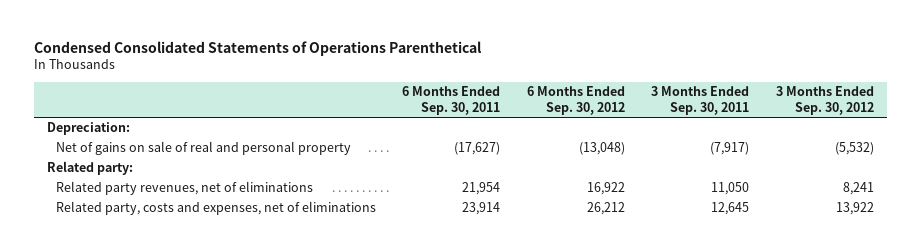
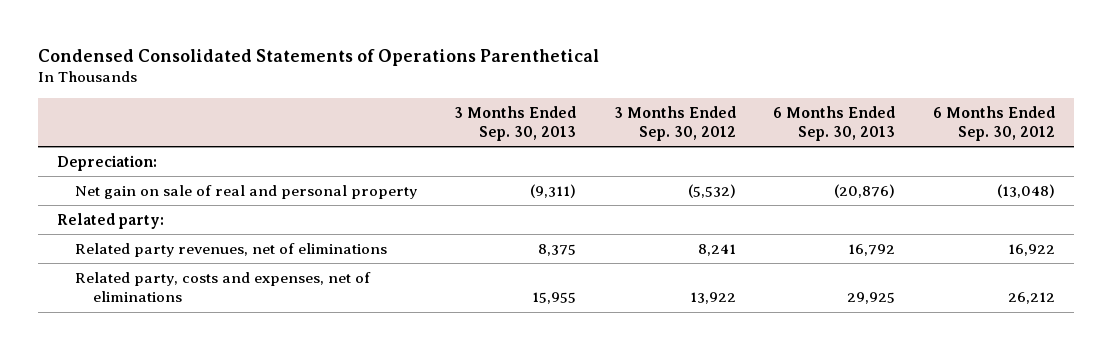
[402,86,501,115] 6 Months Ended Sep. 30, 2011 -> none
[651,86,750,115] 3 Months Ended Sep. 30, 2011 -> none
none -> [454,105,577,141] 3 Months Ended Sep. 30, 2013
none -> [773,105,896,141] 6 Months Ended Sep. 30, 2013
[55,141,351,156] Net of gains on sale of real and personal property -> [74,185,417,200] Net gain on sale of real and personal property

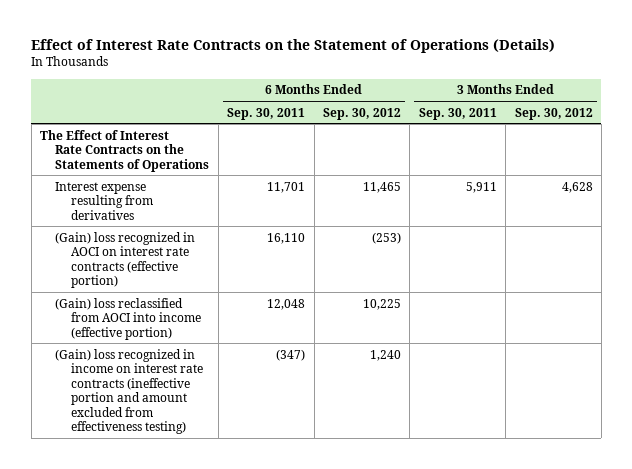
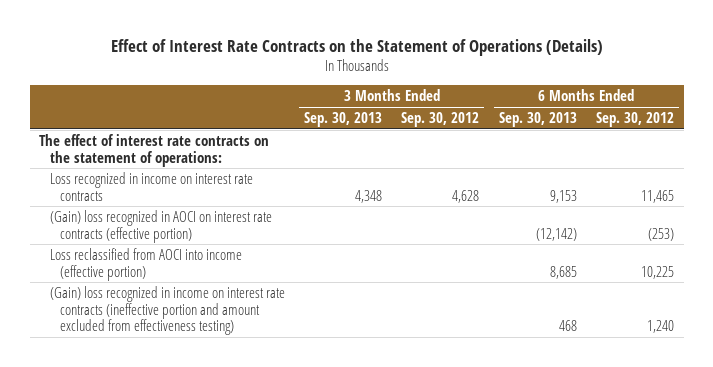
[227,107,306,120] Sep. 30, 2011 -> none
[418,107,497,120] Sep. 30, 2011 -> none
none -> [303,111,382,127] Sep. 30, 2013
none -> [498,111,577,127] Sep. 30, 2013
[39,129,210,172] The Effect of Interest Rate Contracts on the Statements of Operations -> [39,133,270,167] The effect of interest rate contracts on the statement of operations:
[55,181,153,220] Interest expense resulting from derivatives -> [49,171,253,201] Loss recognized in income on interest rate contracts
[55,297,201,340] (Gain) loss reclassified from AOCI into income (effective portion) -> [49,247,242,281] Loss reclassified from AOCI into income (effective portion)

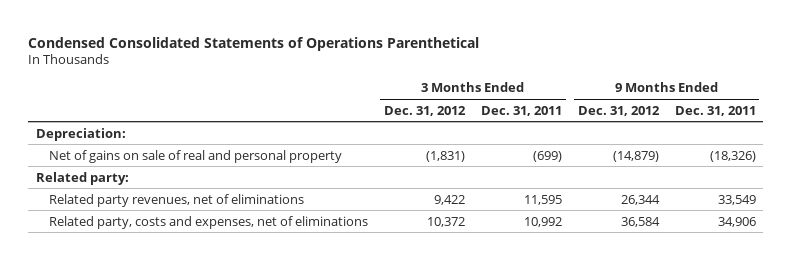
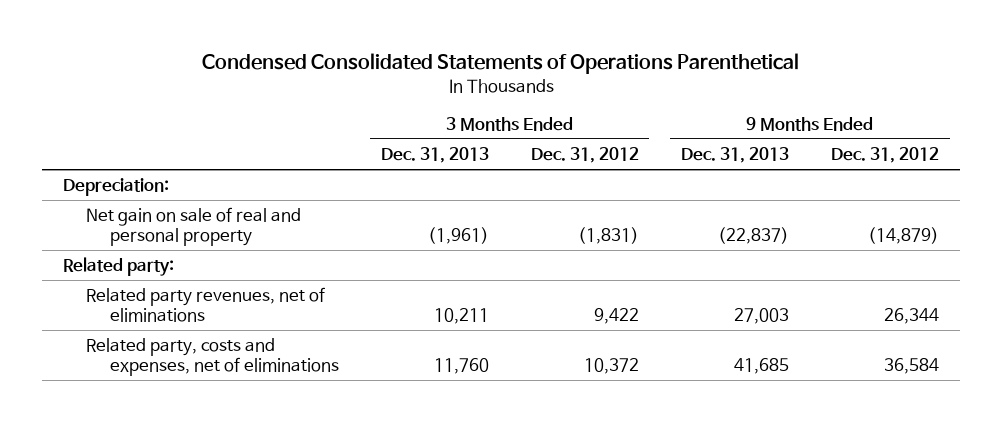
[480,105,562,116] Dec. 31, 2011 -> none
[674,105,756,116] Dec. 31, 2011 -> none
none -> [380,147,489,164] Dec. 31, 2013
none -> [680,147,789,164] Dec. 31, 2013
[49,149,343,163] Net of gains on sale of real and personal property -> [86,207,302,246] Net gain on sale of real and personal property

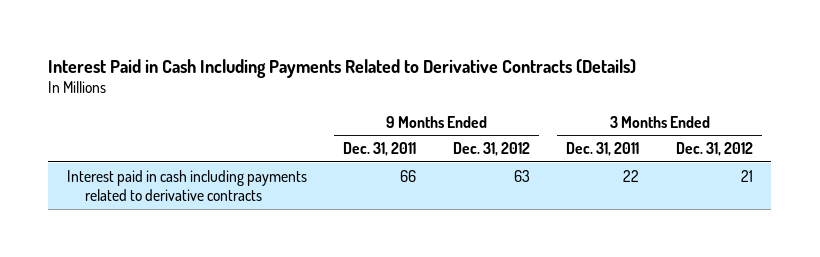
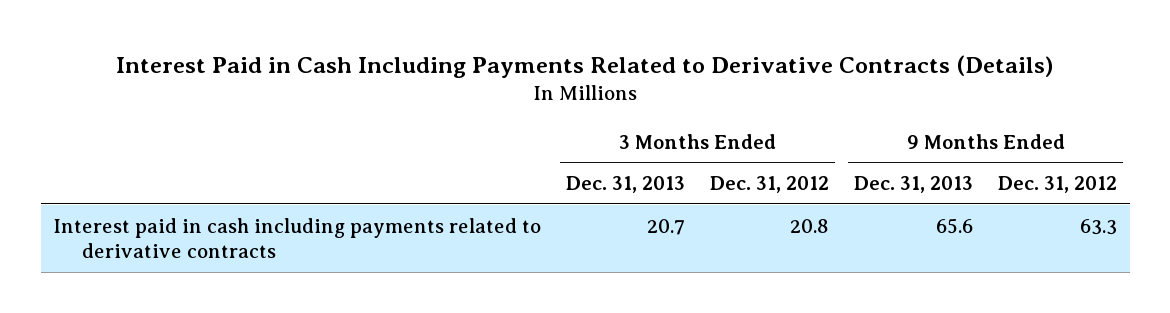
[343,142,417,157] Dec. 31, 2011 -> none
[566,142,640,157] Dec. 31, 2011 -> none
none -> [566,176,686,194] Dec. 31, 2013
none -> [854,176,974,194] Dec. 31, 2013
[513,169,530,182] 63 -> [1080,218,1118,235] 63.3
[740,169,753,182] 21 -> [790,218,830,233] 20.8

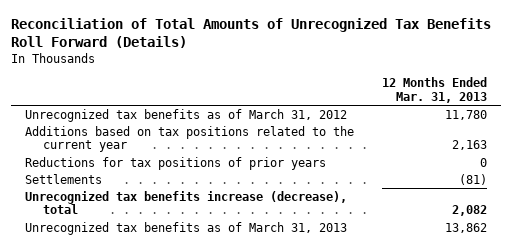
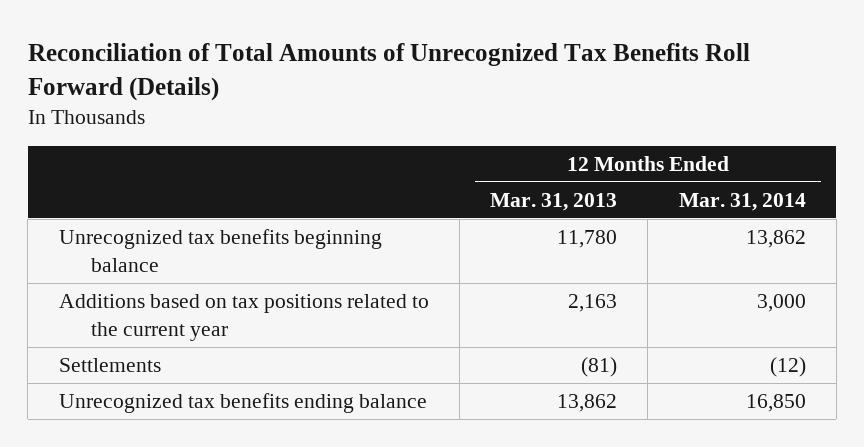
none -> [678,192,806,211] Mar. 31, 2014
[25,108,348,122] Unrecognized tax benefits as of March 31, 2012 -> [58,228,382,272] Unrecognized tax benefits beginning balance
[25,156,327,170] Reductions for tax positions of prior years -> none
[25,190,348,215] Unrecognized tax benefits increase (decrease), total -> none
[25,221,348,235] Unrecognized tax benefits as of March 31, 2013 -> [58,392,427,413] Unrecognized tax benefits ending balance

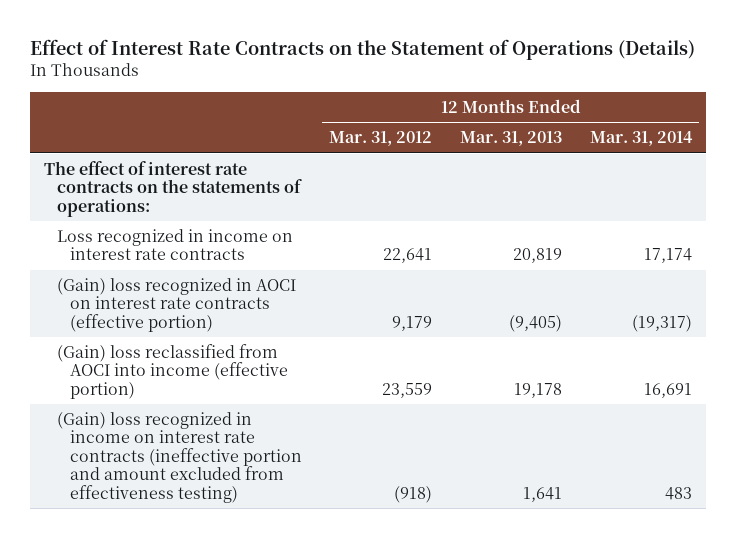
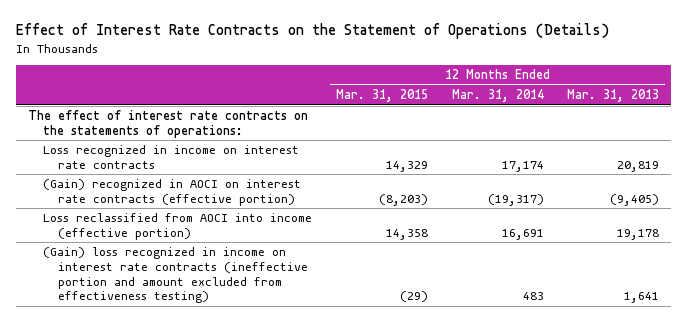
[329,131,433,147] Mar. 31, 2012 -> none
none -> [335,89,428,103] Mar. 31, 2015
[56,277,296,332] (Gain) loss recognized in AOCI on interest rate contracts (effective portion) -> [43,179,302,206] (Gain) recognized in AOCI on interest rate contracts (effective portion)
[56,343,288,399] (Gain) loss reclassified from AOCI into income (effective portion) -> [43,213,313,240] Loss reclassified from AOCI into income (effective portion)

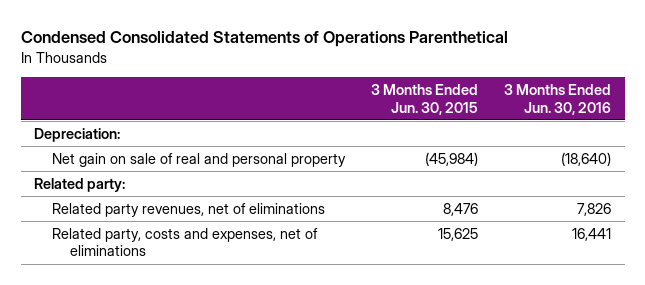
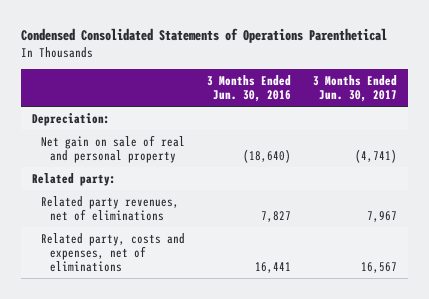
[371,84,479,115] 3 Months Ended Jun. 30, 2015 -> none
none -> [313,74,398,103] 3 Months Ended Jun. 30, 2017
[577,202,612,216] 7,826 -> [261,210,292,222] 7,827

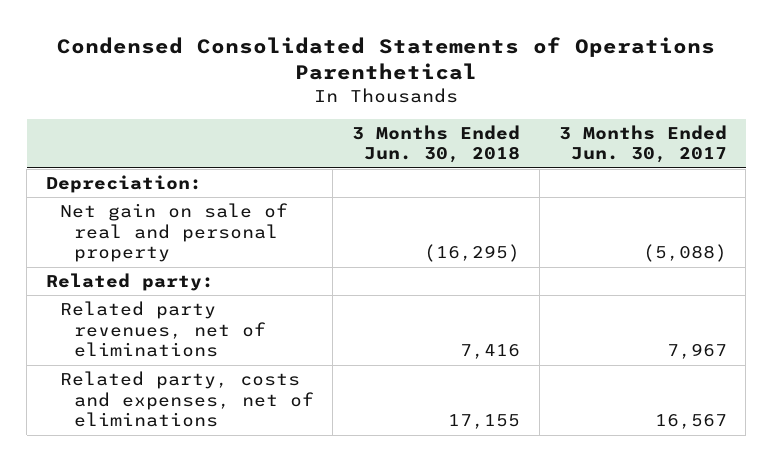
[207,74,292,103] 3 Months Ended Jun. 30, 2016 -> none
none -> [352,124,521,164] 3 Months Ended Jun. 30, 2018
[355,148,398,163] (4,741) -> [642,244,727,263] (5,088)

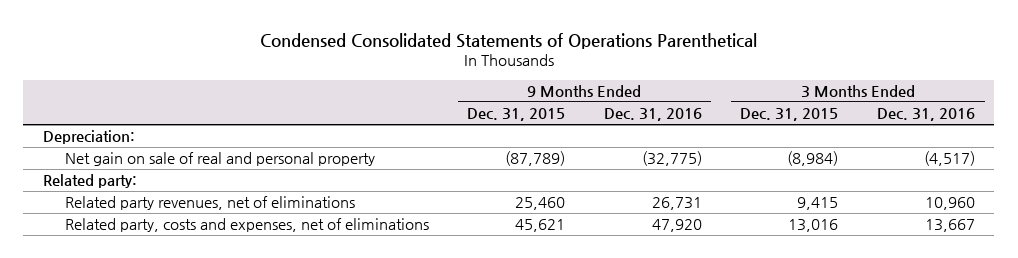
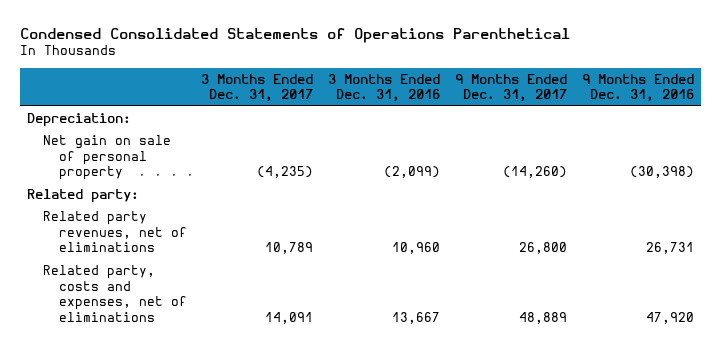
[467,108,566,122] Dec. 31, 2015 -> none
[740,108,839,122] Dec. 31, 2015 -> none
none -> [201,73,314,103] 3 Months Ended Dec. 31, 2017
none -> [454,73,567,103] 9 Months Ended Dec. 31, 2017
[64,152,375,167] Net gain on sale of real and personal property -> [42,134,171,181] Net gain on sale of personal property
[641,151,702,167] (32,775) -> [629,166,694,179] (30,398)
[923,151,975,167] (4,517) -> [384,166,441,179] (2,099)

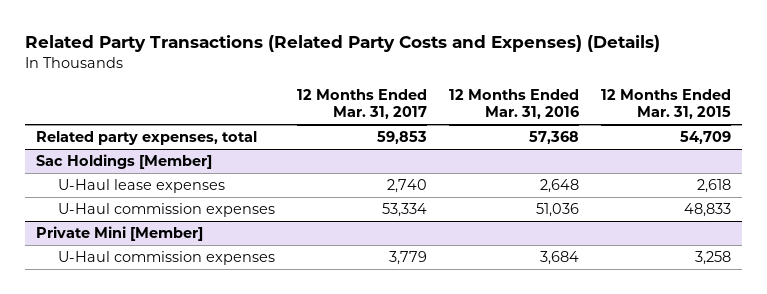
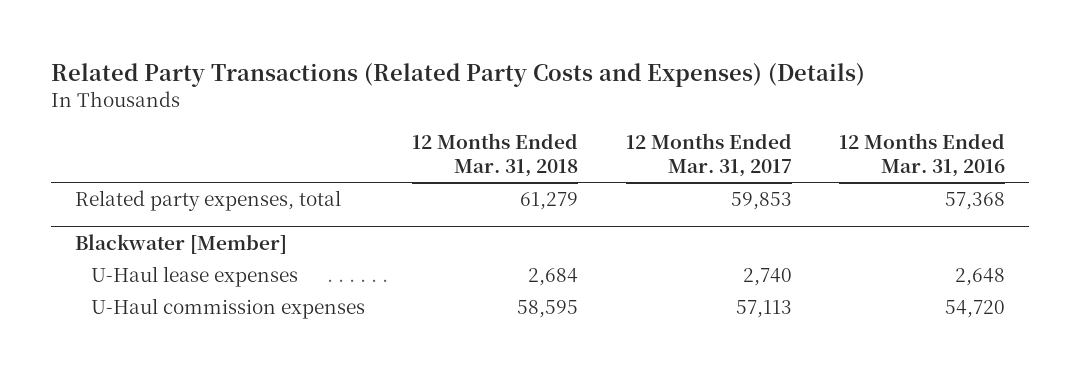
[600,88,731,120] 12 Months Ended Mar. 31, 2015 -> none
none -> [412,133,579,178] 12 Months Ended Mar. 31, 2018
[36,154,213,170] Sac Holdings [Member] -> none
none -> [74,234,287,255] Blackwater [Member]
[36,226,204,242] Private Mini [Member] -> none
[57,251,275,266] U-Haul commission expenses -> none
[381,203,427,218] 53,334 -> [735,300,792,319] 57,113
[535,203,579,218] 51,036 -> [944,300,1005,319] 54,720

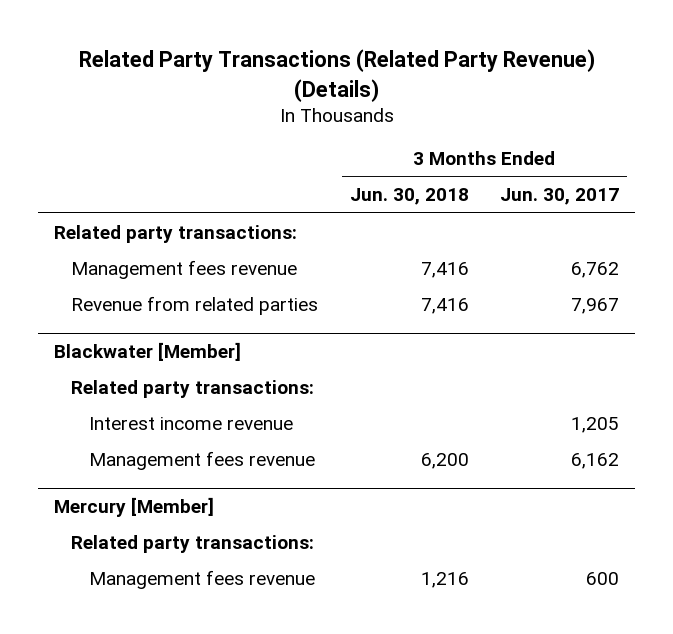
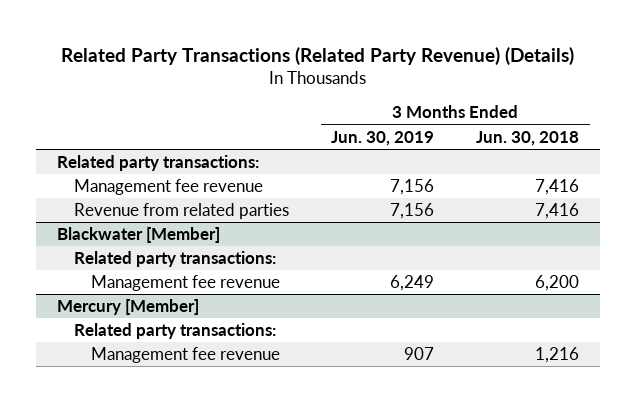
[500,188,620,206] Jun. 30, 2017 -> none
none -> [331,130,435,146] Jun. 30, 2019
[71,259,298,279] Management fees revenue -> [74,179,264,196] Management fee revenue
[88,416,293,430] Interest income revenue -> none
[88,450,315,470] Management fees revenue -> [91,275,281,292] Management fee revenue
[88,569,315,589] Management fees revenue -> [91,347,281,364] Management fee revenue

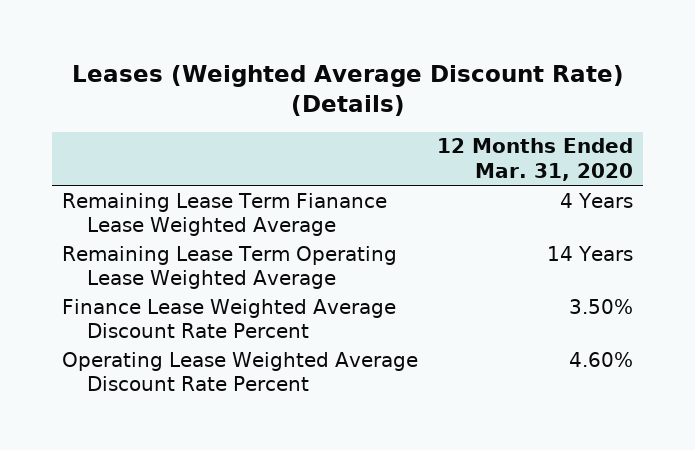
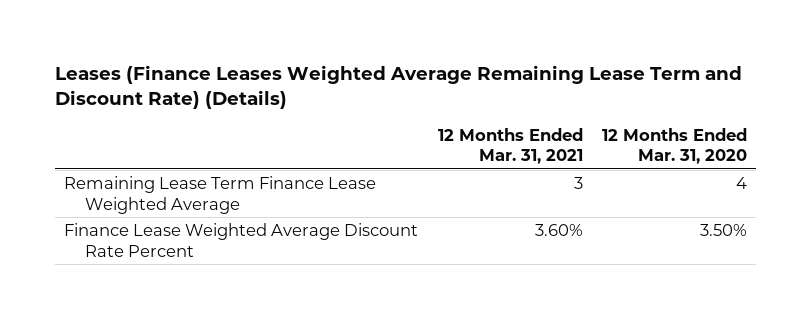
[71,65,624,117] Leases (Weighted Average Discount Rate) (Details) -> [54,65,742,110] Leases (Finance Leases Weighted Average Remaining Lease Term and Discount Rate) (Details)
none -> [437,127,583,165] 12 Months Ended Mar. 31, 2021
[61,245,397,289] Remaining Lease Term Operating Lease Weighted Average -> none
[61,192,387,236] Remaining Lease Term Fianance Lease Weighted Average -> [64,176,377,214] Remaining Lease Term Finance Lease Weighted Average
[560,192,634,208] 4 Years -> [735,177,747,190] 4
[61,351,418,391] Operating Lease Weighted Average Discount Rate Percent -> none

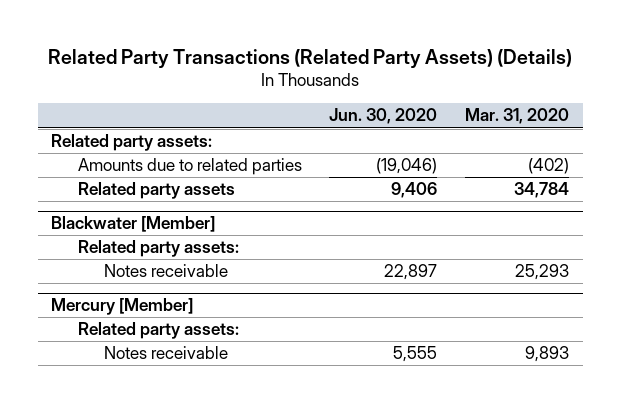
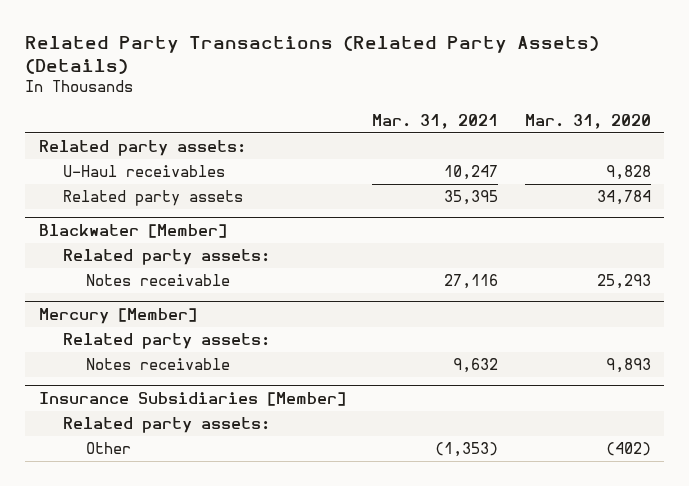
[329,108,438,125] Jun. 30, 2020 -> none
none -> [372,113,499,129] Mar. 31, 2021
[77,158,302,176] Amounts due to related parties -> none
none -> [62,165,225,178] U-Haul receivables
none -> [38,392,346,407] Insurance Subsidiaries [Member]
none -> [62,417,270,434] Related party assets:
none -> [86,442,132,455] Other

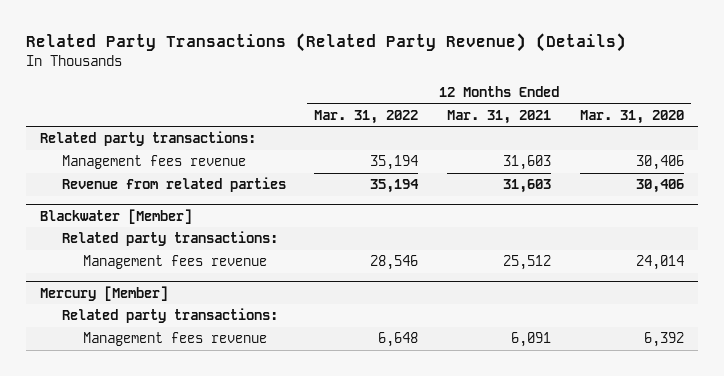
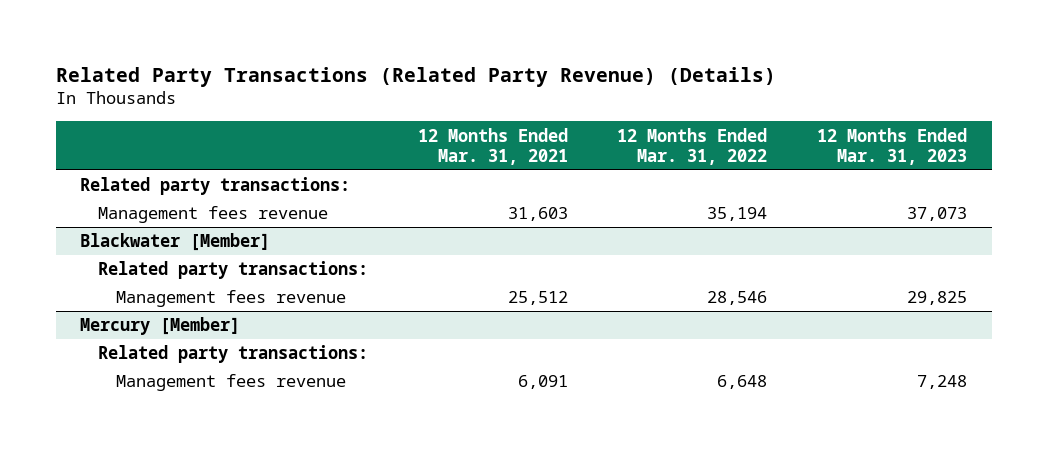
[580,109,685,124] Mar. 31, 2020 -> none
none -> [816,127,967,165] 12 Months Ended Mar. 31, 2023
[61,177,286,193] Revenue from related parties -> none

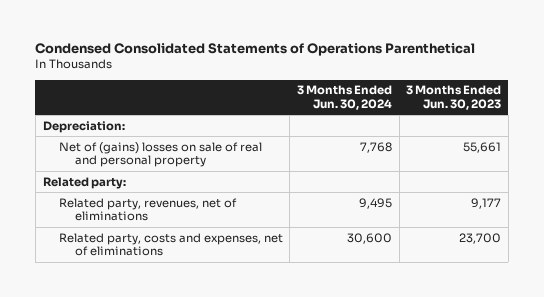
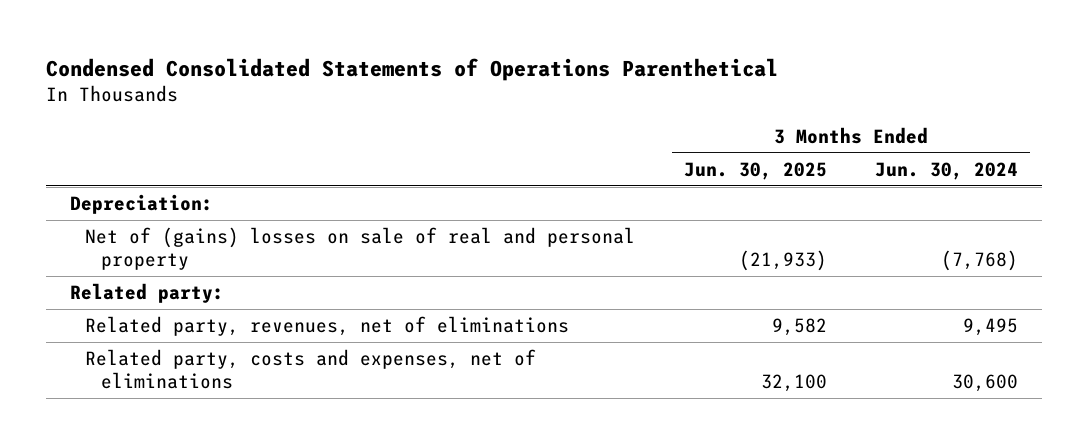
[406,85,502,111] 3 Months Ended Jun. 30, 2023 -> none
none -> [683,162,827,181] Jun. 30, 2025
[360,141,393,153] 7,768 -> [941,249,1019,271] (7,768)

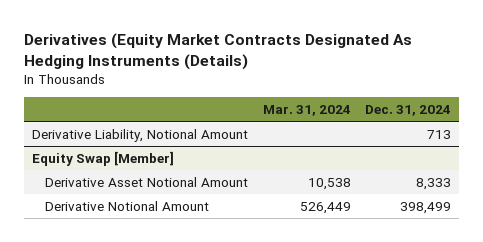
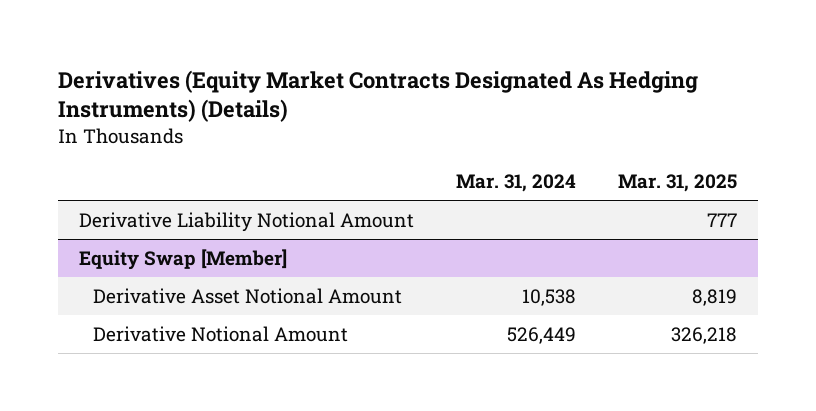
[24,33,413,70] Derivatives (Equity Market Contracts Designated As Hedging Instruments (Details) -> [57,69,698,123] Derivatives (Equity Market Contracts Designated As Hedging Instruments) (Details)
[365,105,452,117] Dec. 31, 2024 -> none
none -> [618,174,738,193] Mar. 31, 2025
[31,128,248,142] Derivative Liability, Notional Amount -> [79,211,415,232] Derivative Liability Notional Amount

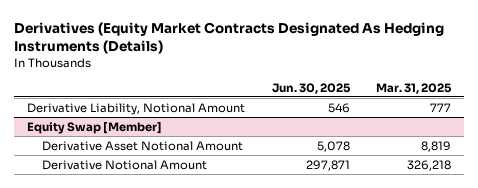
[57,69,698,123] Derivatives (Equity Market Contracts Designated As Hedging Instruments) (Details) -> [14,21,445,54] Derivatives (Equity Market Contracts Designated As Hedging Instruments (Details)
[456,174,577,193] Mar. 31, 2024 -> none
none -> [271,82,351,94] Jun. 30, 2025
[79,211,415,232] Derivative Liability Notional Amount -> [27,102,246,115] Derivative Liability, Notional Amount

